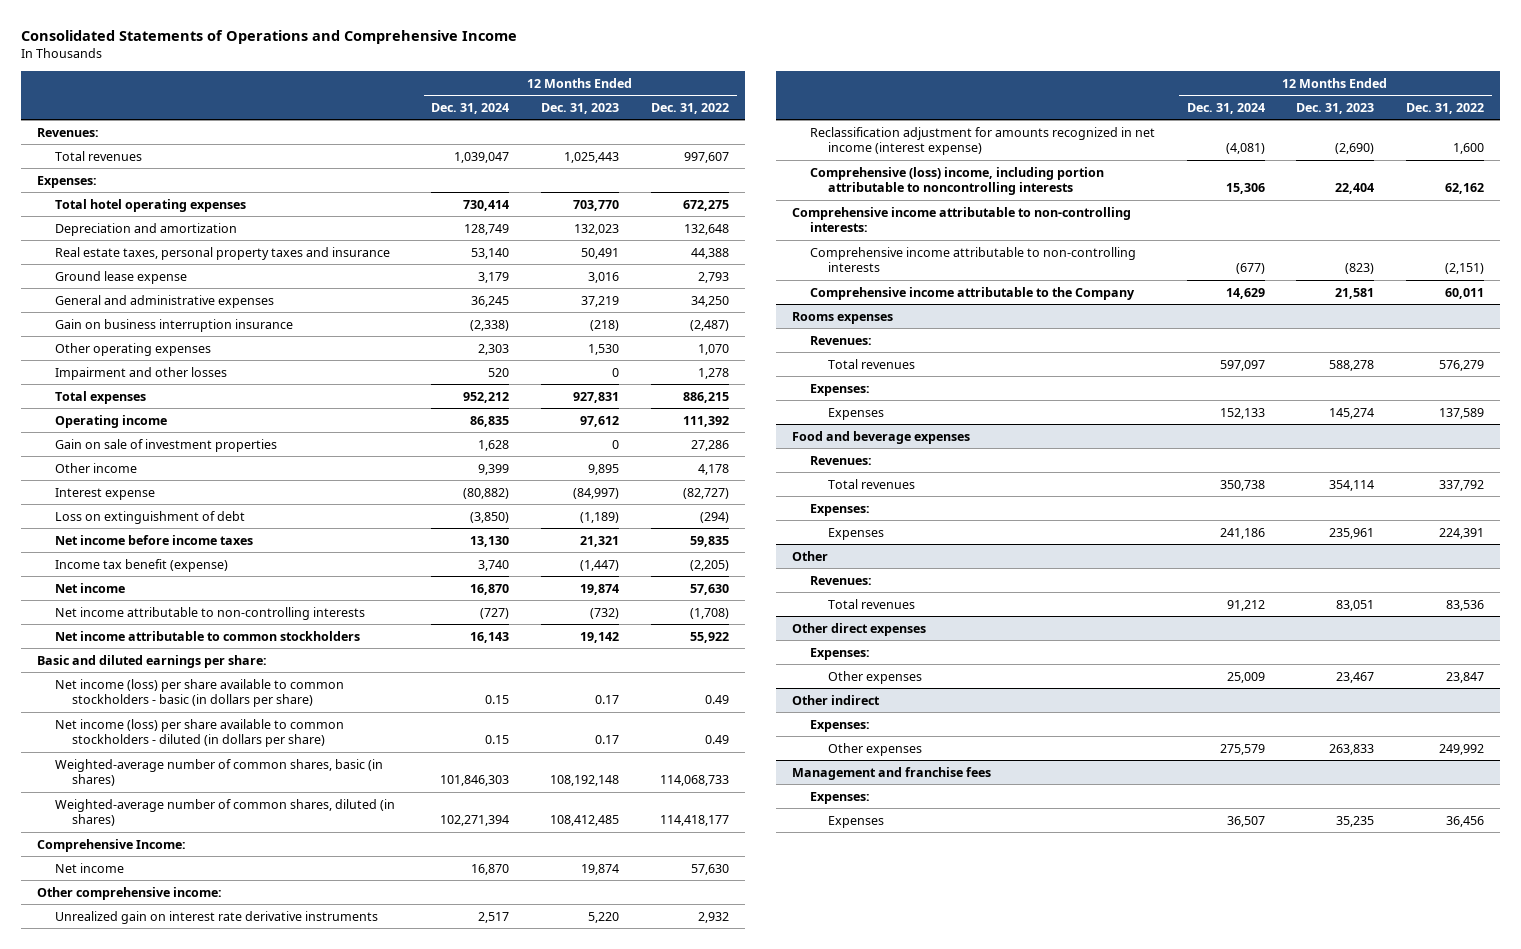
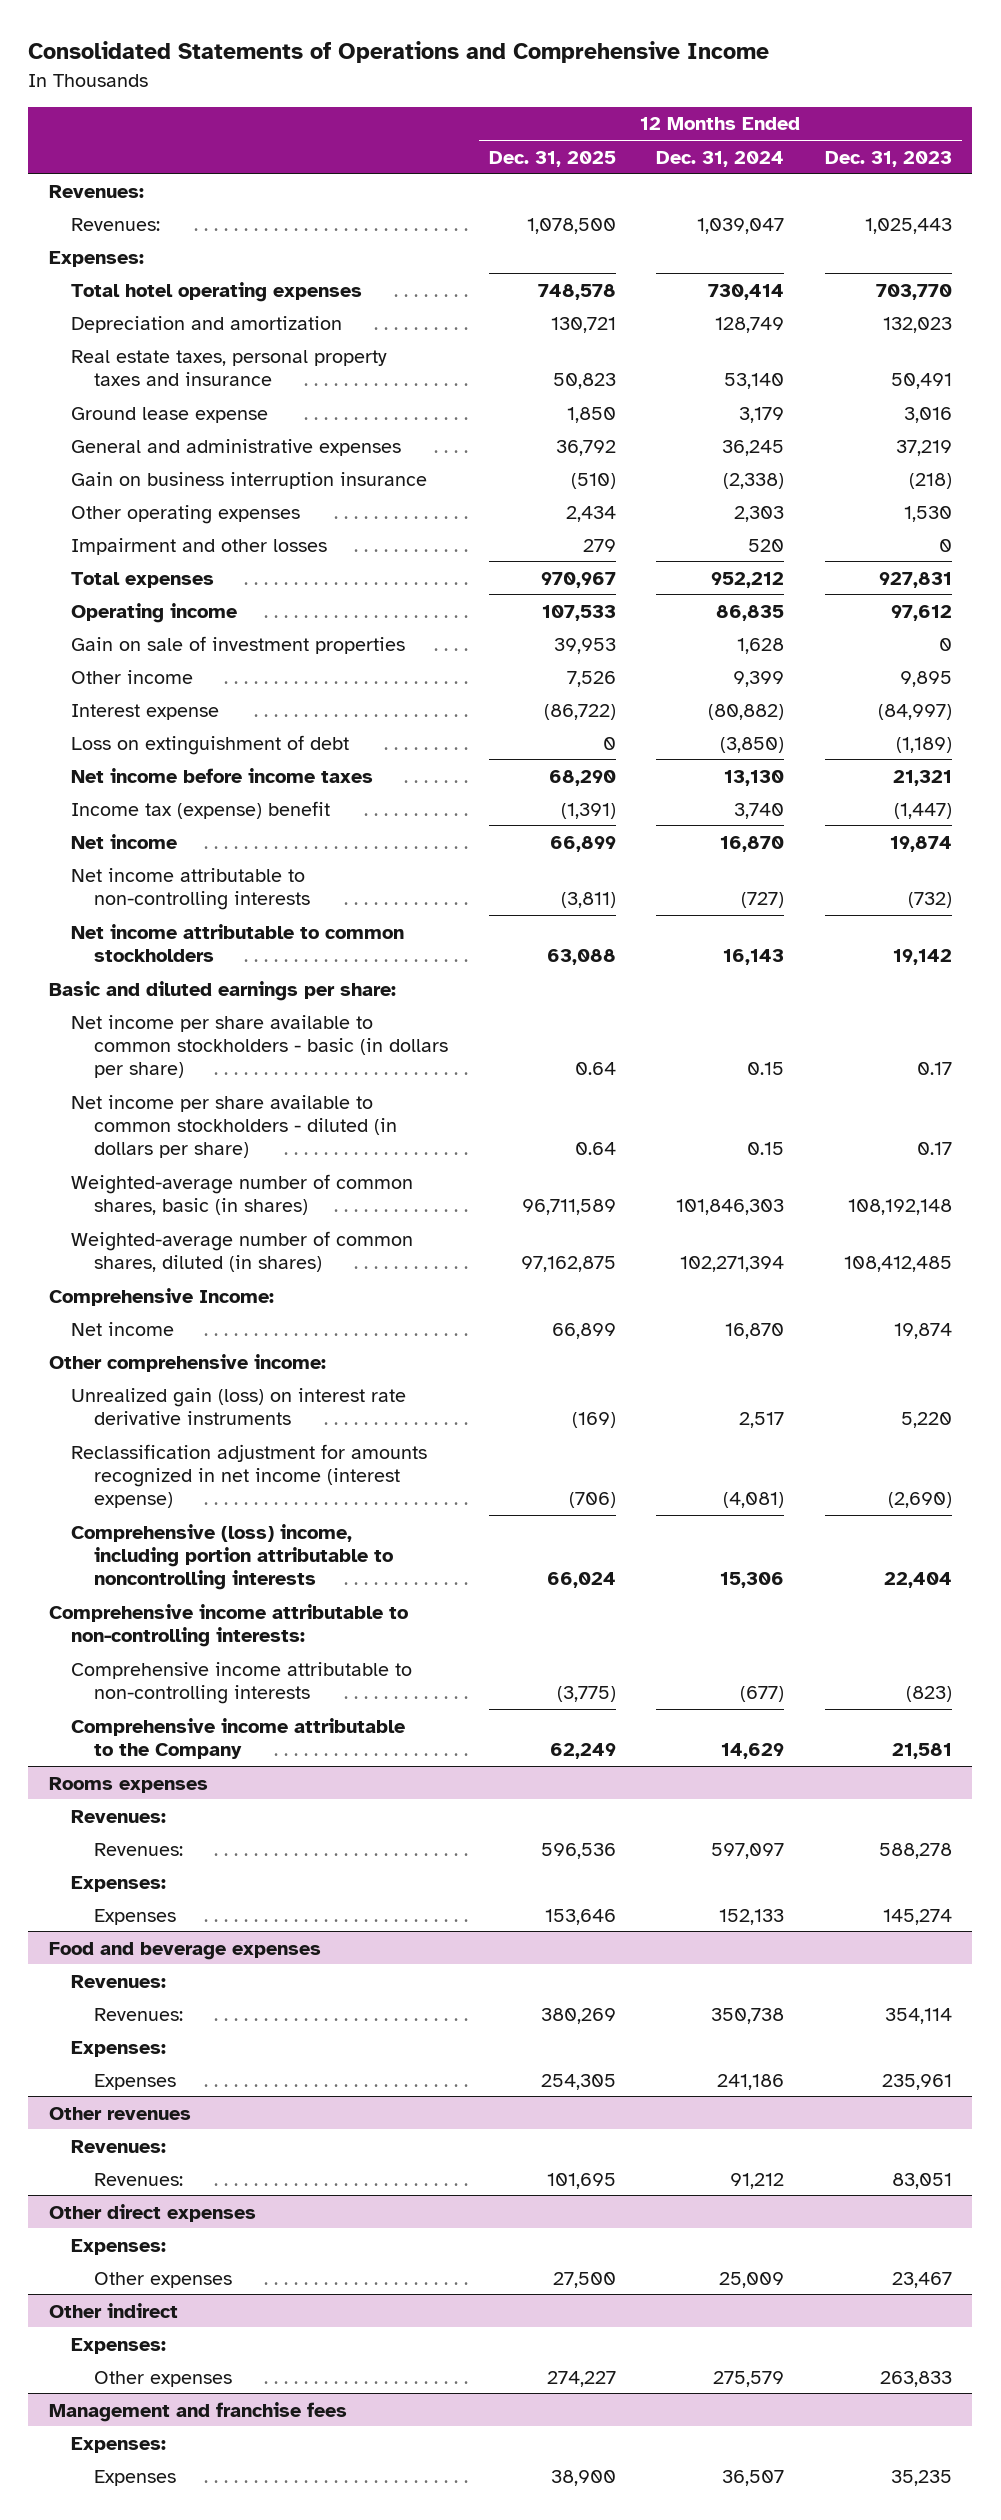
[650,102,729,114] Dec. 31, 2022 -> none
none -> [488,150,616,167] Dec. 31, 2025
[54,150,142,161] Total revenues -> [71,217,161,231] Revenues:
[54,558,228,572] Income tax benefit (expense) -> [71,800,331,819] Income tax (expense) benefit
[54,678,344,708] Net income (loss) per share available to common stockholders - basic (in dollars per share) -> [71,1014,449,1079] Net income per share available to common stockholders - basic (in dollars per share)
[54,718,344,748] Net income (loss) per share available to common stockholders - diluted (in dollars per share) -> [71,1094,398,1159] Net income per share available to common stockholders - diluted (in dollars per share)
[54,910,378,924] Unrealized gain on interest rate derivative instruments -> [71,1387,407,1425] Unrealized gain (loss) on interest rate derivative instruments
[827,358,915,369] Total revenues -> [94,1842,184,1856] Revenues:
[827,478,915,489] Total revenues -> [94,2007,184,2021] Revenues:
[792,550,829,561] Other -> [48,2106,191,2120] Other revenues
[827,598,915,609] Total revenues -> [94,2172,184,2186] Revenues:

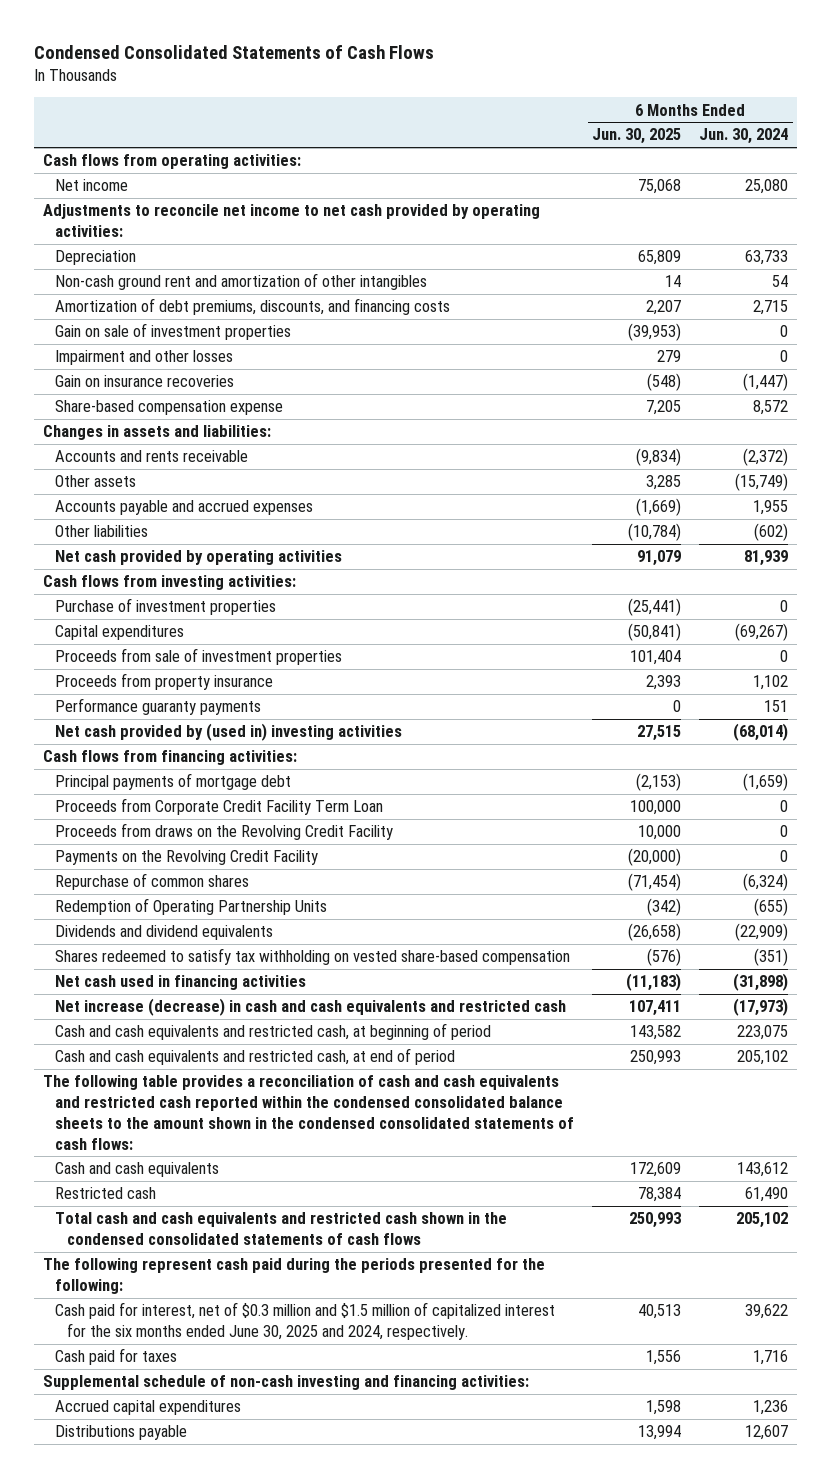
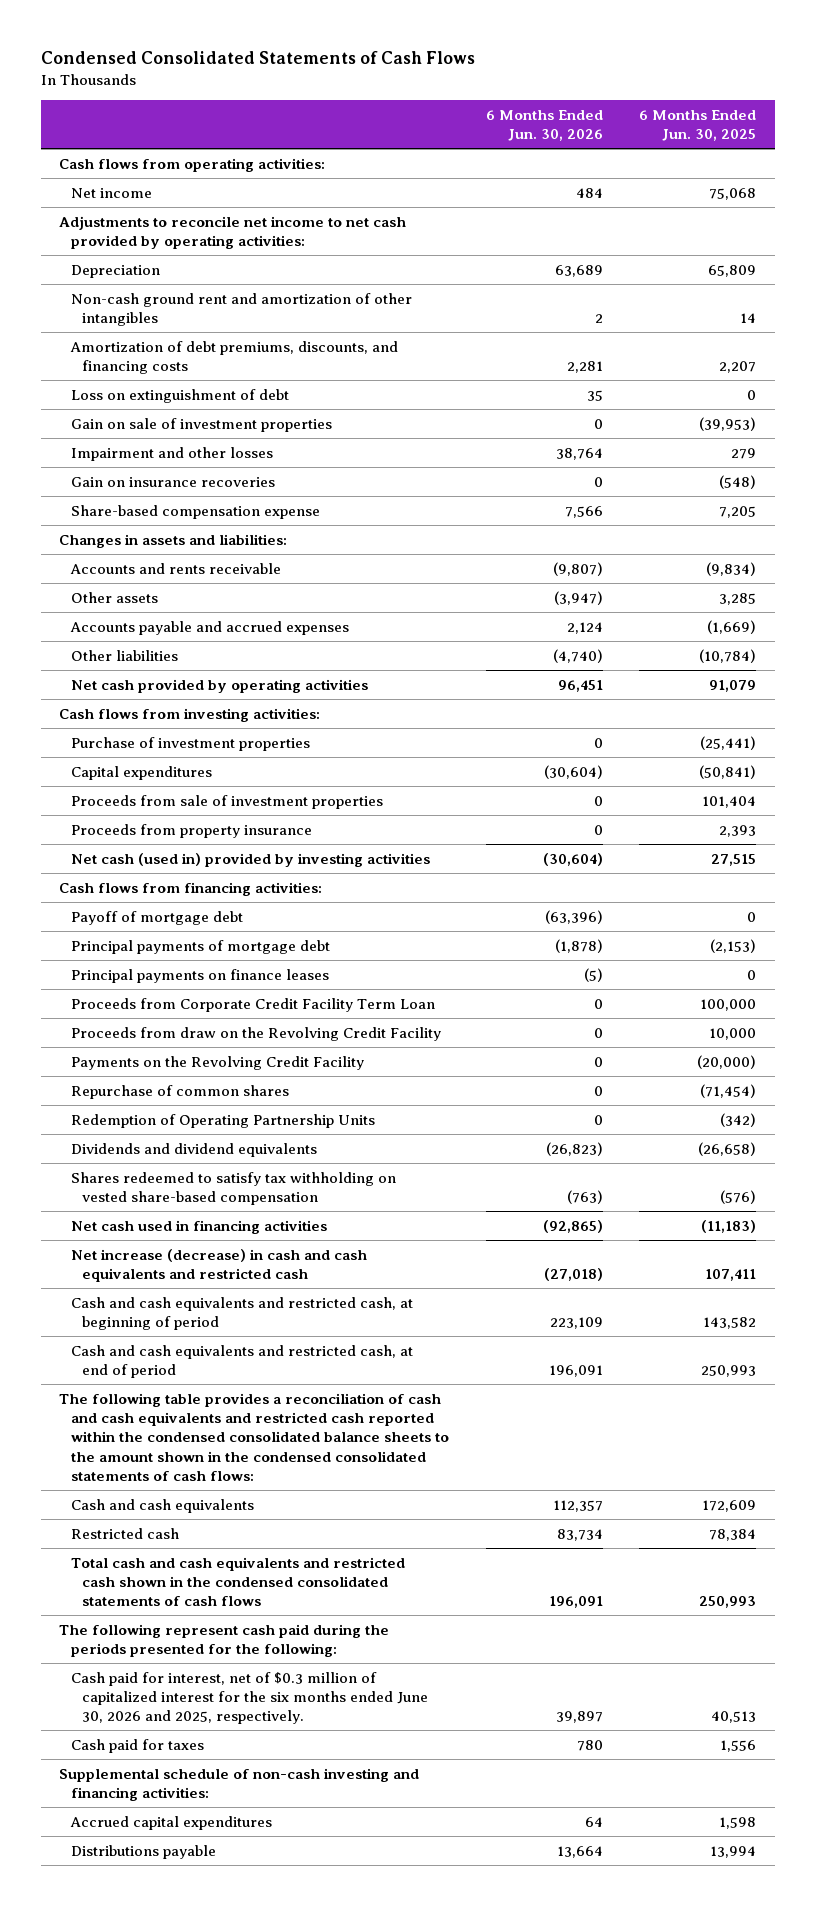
[699,128,789,145] Jun. 30, 2024 -> none
none -> [485,109,603,142] 6 Months Ended Jun. 30, 2026
none -> [70,388,289,403] Loss on extinguishment of debt
[55,698,262,716] Performance guaranty payments -> none
[55,723,403,742] Net cash provided by (used in) investing activities -> [70,852,430,867] Net cash (used in) provided by investing activities
none -> [70,910,243,925] Payoff of mortgage debt
none -> [70,968,329,983] Principal payments on finance leases
[55,823,394,841] Proceeds from draws on the Revolving Credit Facility -> [70,1026,441,1041] Proceeds from draw on the Revolving Credit Facility
[55,1302,556,1341] Cash paid for interest, net of $0.3 million and $1.5 million of capitalized interest for the six months ended June 30, 2025 and 2024, respectively. -> [70,1671,429,1725] Cash paid for interest, net of $0.3 million of capitalized interest for the six months ended June 30, 2026 and 2025, respectively.

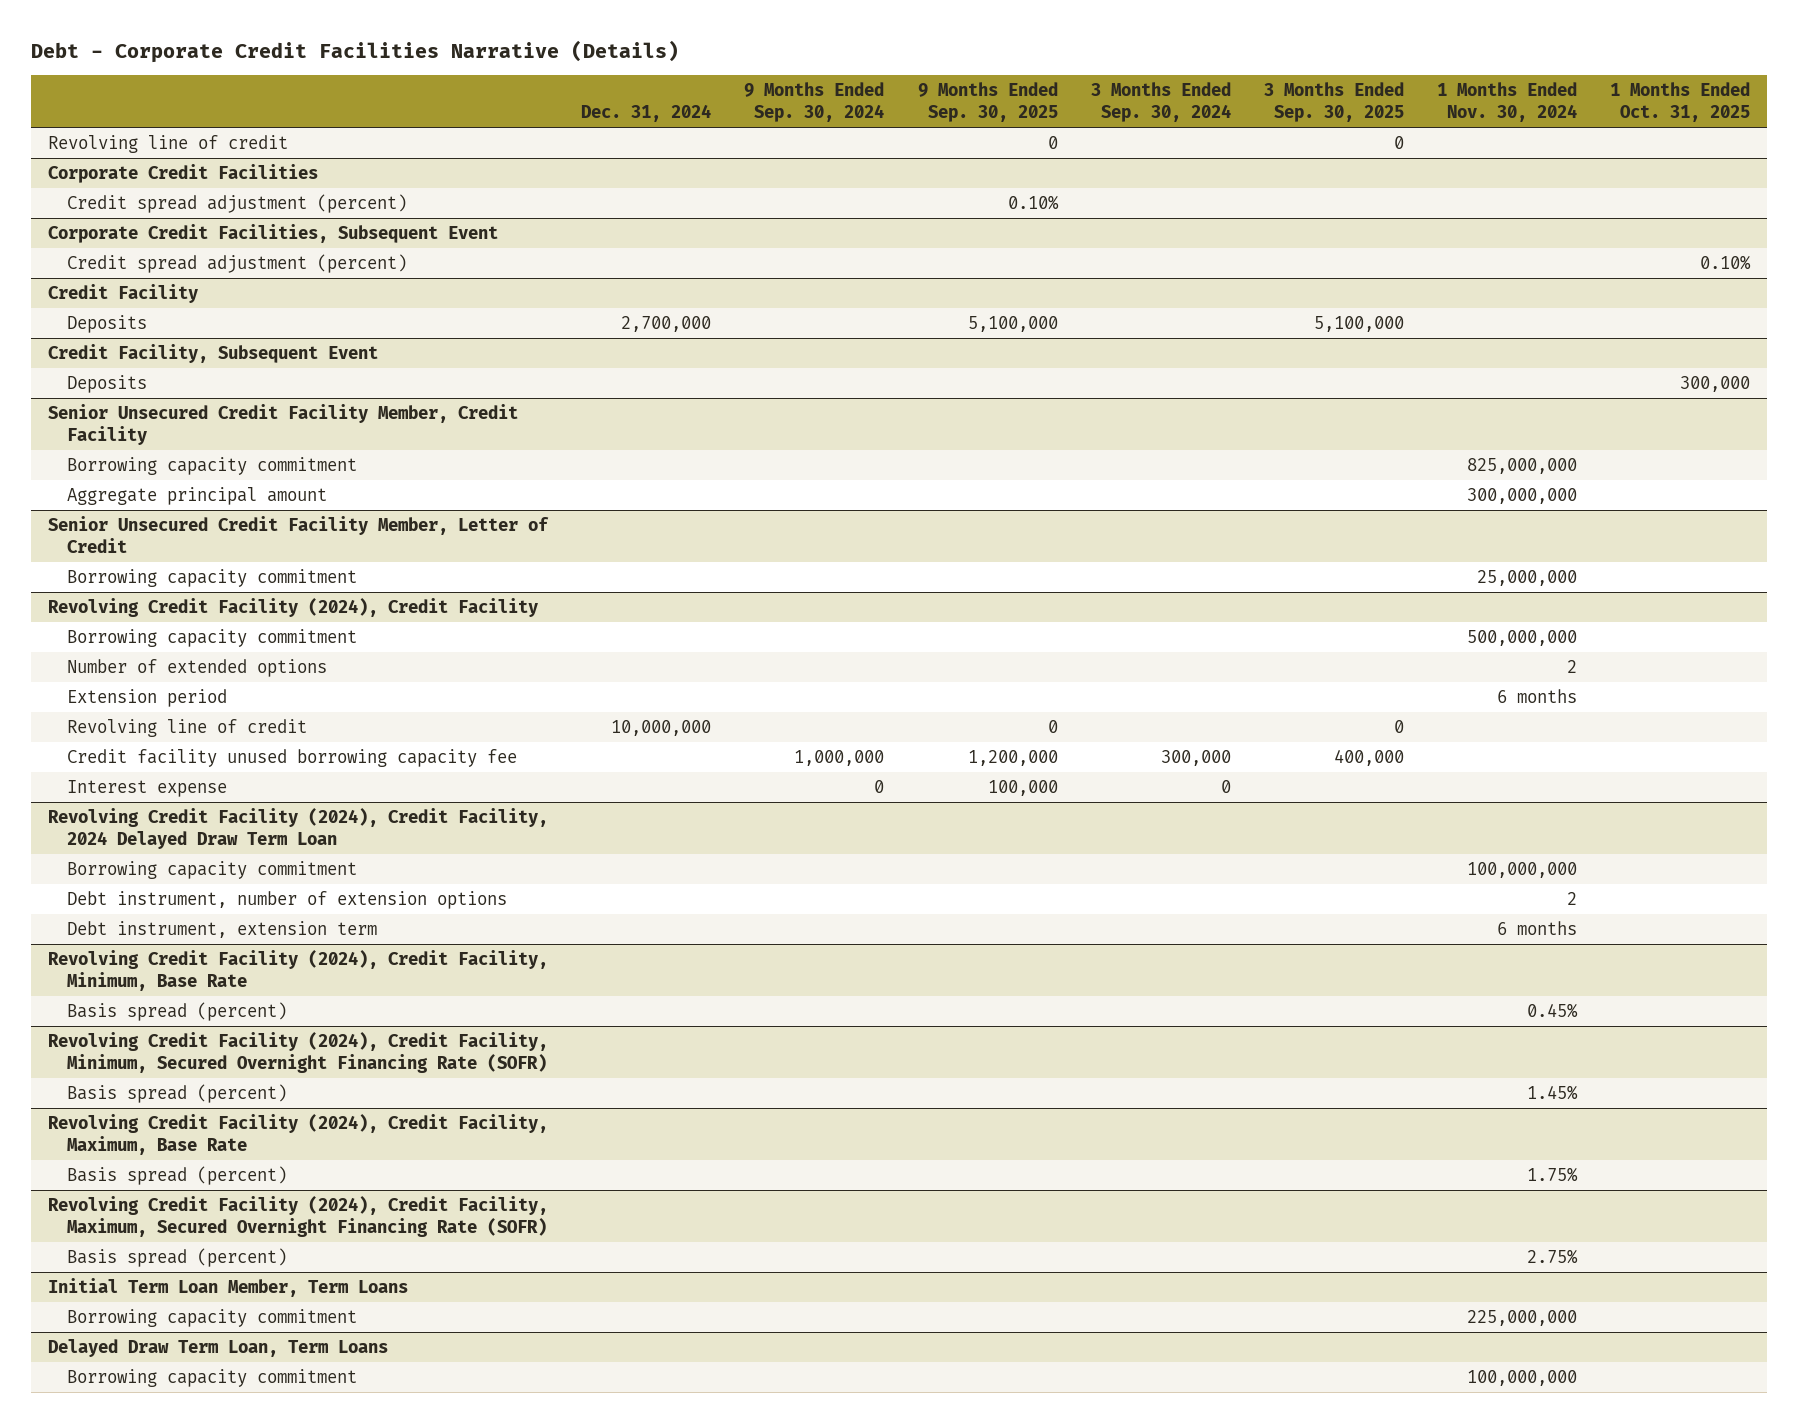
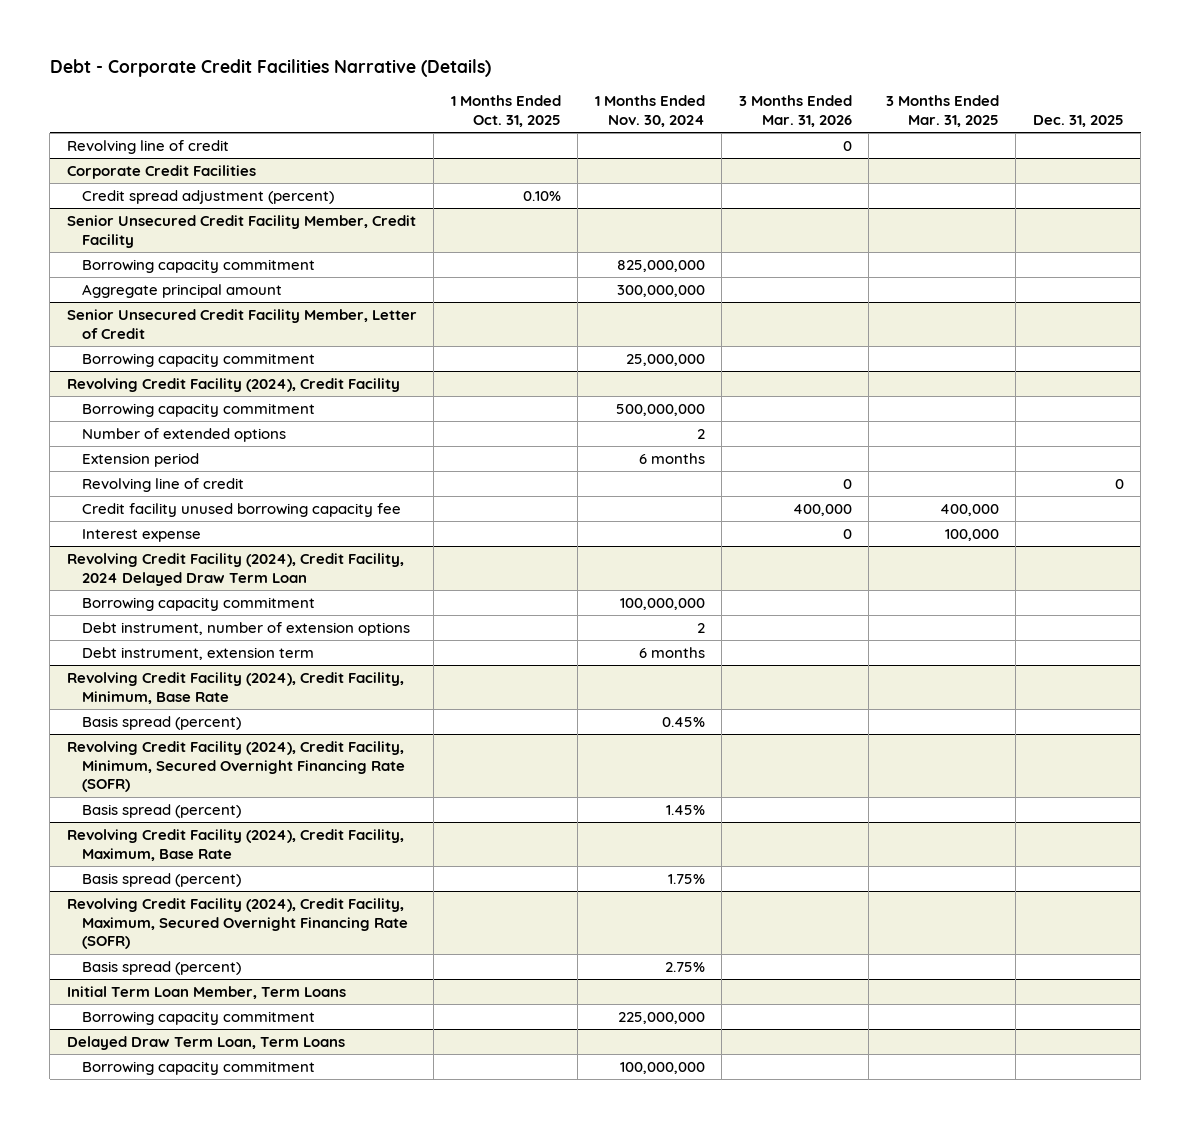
[581,104,712,123] Dec. 31, 2024 -> none
[744,82,885,123] 9 Months Ended Sep. 30, 2024 -> none
[917,82,1058,123] 9 Months Ended Sep. 30, 2025 -> none
[1090,82,1231,123] 3 Months Ended Sep. 30, 2024 -> none
[1263,82,1404,123] 3 Months Ended Sep. 30, 2025 -> none
none -> [738,95,852,128] 3 Months Ended Mar. 31, 2026
none -> [885,95,999,128] 3 Months Ended Mar. 31, 2025
none -> [1032,115,1124,128] Dec. 31, 2025
[66,194,407,214] Credit spread adjustment (percent) -> none
[47,224,498,244] Corporate Credit Facilities, Subsequent Event -> none
[47,284,198,304] Credit Facility -> none
[66,315,147,334] Deposits -> none
[47,344,378,364] Credit Facility, Subsequent Event -> none
[66,375,147,394] Deposits -> none

